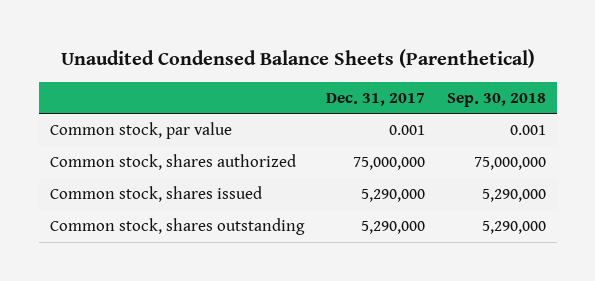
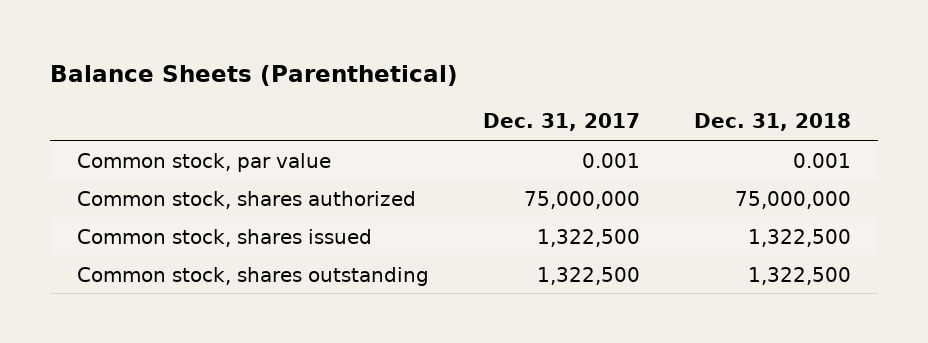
[60,48,535,68] Unaudited Condensed Balance Sheets (Parenthetical) -> [50,64,459,86] Balance Sheets (Parenthetical)
[446,92,546,107] Sep. 30, 2018 -> none
none -> [693,113,851,132] Dec. 31, 2018
[360,189,425,203] 5,290,000 -> [537,228,641,247] 1,322,500
[360,221,425,235] 5,290,000 -> [537,266,641,285] 1,322,500

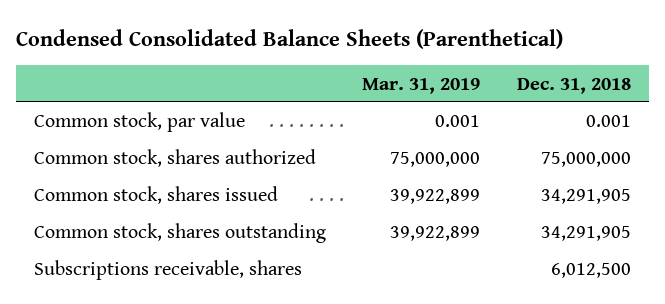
[50,64,459,86] Balance Sheets (Parenthetical) -> [15,28,563,49] Condensed Consolidated Balance Sheets (Parenthetical)
[483,113,641,132] Dec. 31, 2017 -> none
none -> [362,77,481,94] Mar. 31, 2019
[747,228,851,247] 1,322,500 -> [540,189,631,205] 34,291,905
[747,266,851,285] 1,322,500 -> [540,226,631,242] 34,291,905
none -> [34,260,303,281] Subscriptions receivable, shares

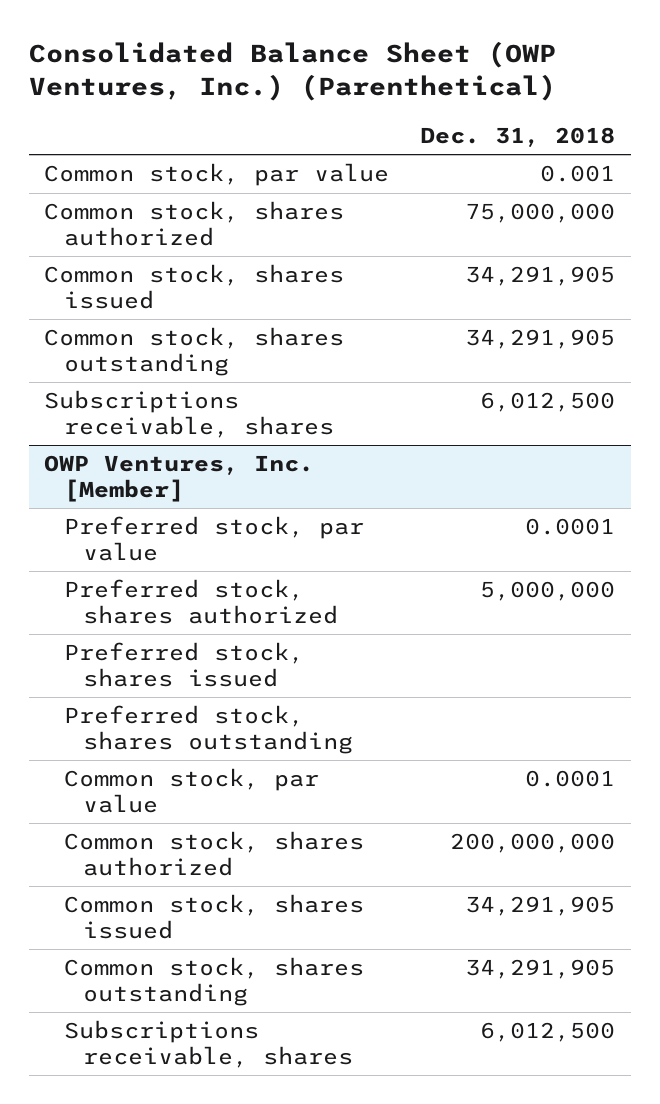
[15,28,563,49] Condensed Consolidated Balance Sheets (Parenthetical) -> [28,41,556,102] Consolidated Balance Sheet (OWP Ventures, Inc.) (Parenthetical)
[362,77,481,94] Mar. 31, 2019 -> none
none -> [44,455,315,503] OWP Ventures, Inc. [Member]
none -> [63,516,364,562] Preferred stock, par value
none -> [63,579,338,625] Preferred stock, shares authorized
none -> [63,642,304,688] Preferred stock, shares issued
none -> [63,705,353,755] Preferred stock, shares outstanding
none -> [63,768,319,814] Common stock, par value
none -> [63,831,364,877] Common stock, shares authorized
none -> [63,894,364,940] Common stock, shares issued
none -> [63,957,364,1007] Common stock, shares outstanding
none -> [63,1020,353,1069] Subscriptions receivable, shares

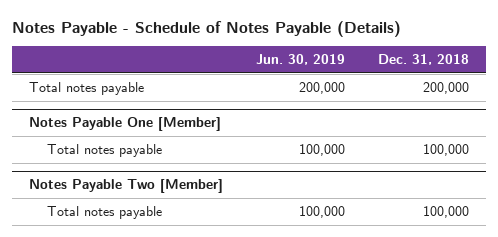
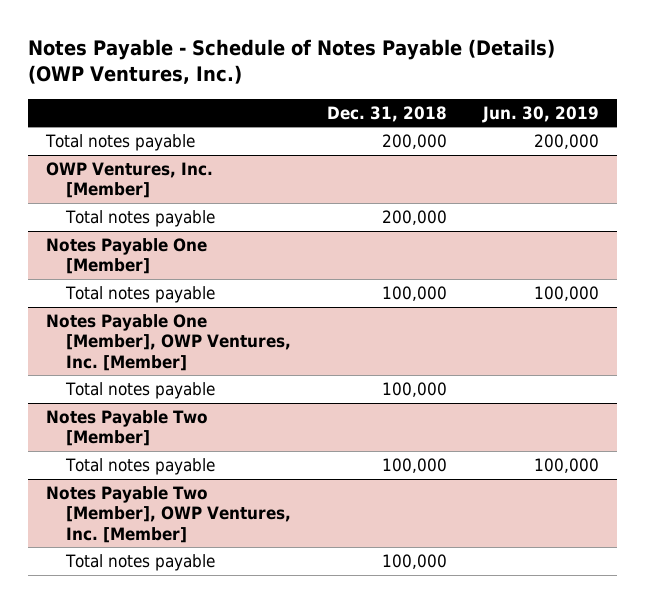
[12,20,402,37] Notes Payable - Schedule of Notes Payable (Details) -> [28,38,556,85] Notes Payable - Schedule of Notes Payable (Details) (OWP Ventures, Inc.)
none -> [46,162,214,199] OWP Ventures, Inc. [Member]
none -> [64,210,215,228] Total notes payable
none -> [46,314,291,371] Notes Payable One [Member], OWP Ventures, Inc. [Member]
none -> [64,382,215,400] Total notes payable
none -> [46,486,291,543] Notes Payable Two [Member], OWP Ventures, Inc. [Member]
none -> [64,554,215,572] Total notes payable

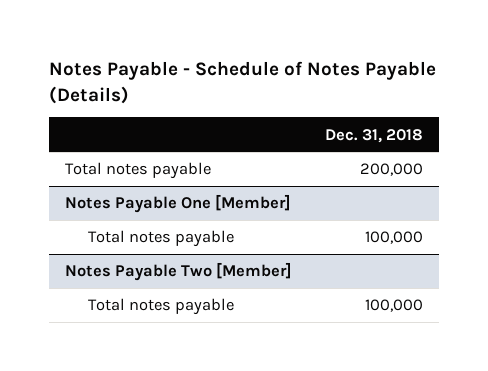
[28,38,556,85] Notes Payable - Schedule of Notes Payable (Details) (OWP Ventures, Inc.) -> [49,60,437,104] Notes Payable - Schedule of Notes Payable (Details)
[481,105,599,123] Jun. 30, 2019 -> none
[46,162,214,199] OWP Ventures, Inc. [Member] -> none
[64,210,215,228] Total notes payable -> none
[46,314,291,371] Notes Payable One [Member], OWP Ventures, Inc. [Member] -> none
[64,382,215,400] Total notes payable -> none
[46,486,291,543] Notes Payable Two [Member], OWP Ventures, Inc. [Member] -> none
[64,554,215,572] Total notes payable -> none

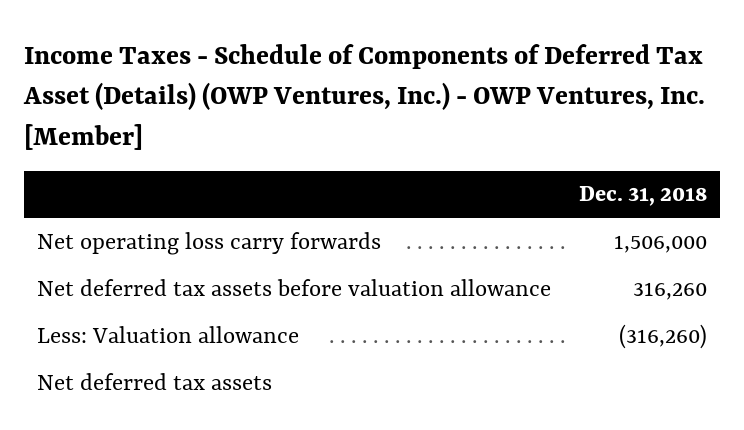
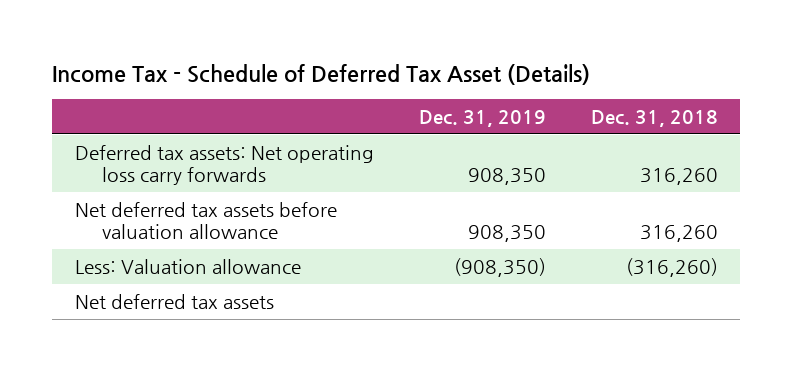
[22,44,705,150] Income Taxes - Schedule of Components of Deferred Tax Asset (Details) (OWP Ventures, Inc.) - OWP Ventures, Inc. [Member] -> [52,63,591,85] Income Tax - Schedule of Deferred Tax Asset (Details)
none -> [418,110,546,128] Dec. 31, 2019
[37,231,382,255] Net operating loss carry forwards -> [74,144,374,186] Deferred tax assets: Net operating loss carry forwards
[613,234,707,253] 1,506,000 -> [639,168,718,186] 316,260

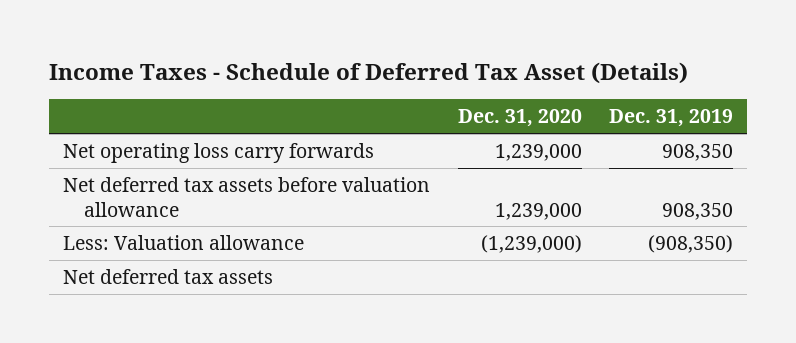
[52,63,591,85] Income Tax - Schedule of Deferred Tax Asset (Details) -> [49,61,689,84] Income Taxes - Schedule of Deferred Tax Asset (Details)
[590,110,718,128] Dec. 31, 2018 -> none
none -> [457,109,582,128] Dec. 31, 2020
[74,144,374,186] Deferred tax assets: Net operating loss carry forwards -> [63,142,375,163] Net operating loss carry forwards

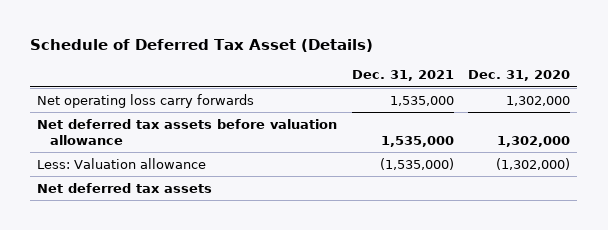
[49,61,689,84] Income Taxes - Schedule of Deferred Tax Asset (Details) -> [30,38,374,52] Schedule of Deferred Tax Asset (Details)
[609,109,734,128] Dec. 31, 2019 -> none
none -> [351,70,454,82] Dec. 31, 2021
[494,143,582,161] 1,239,000 -> [506,95,571,106] 1,302,000
[494,202,582,220] 1,239,000 -> [497,135,571,147] 1,302,000
[480,234,582,253] (1,239,000) -> [496,157,571,170] (1,302,000)

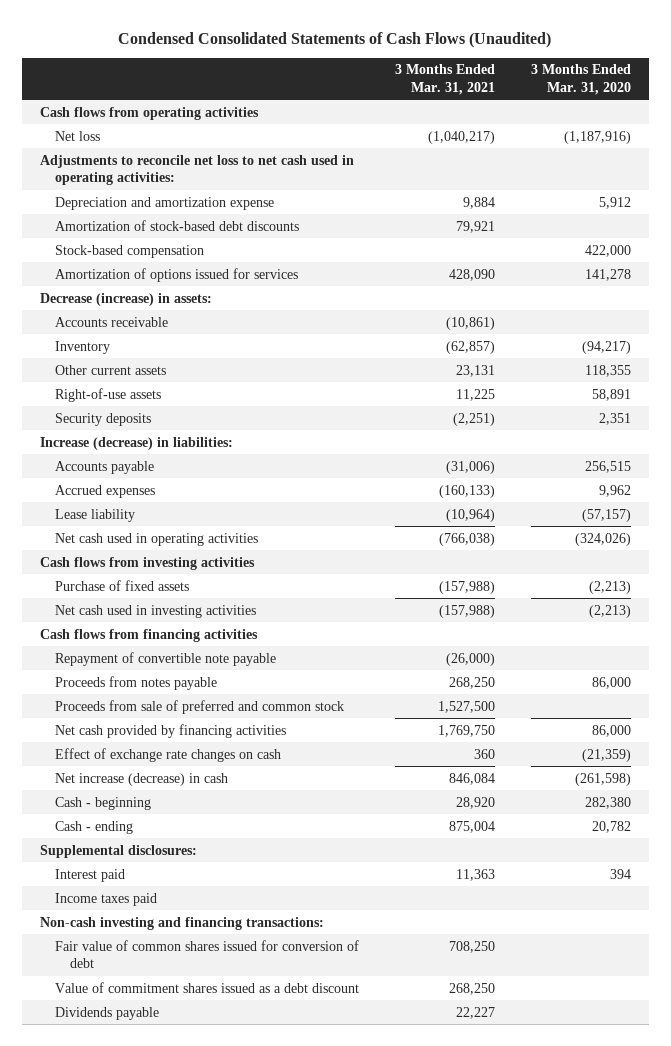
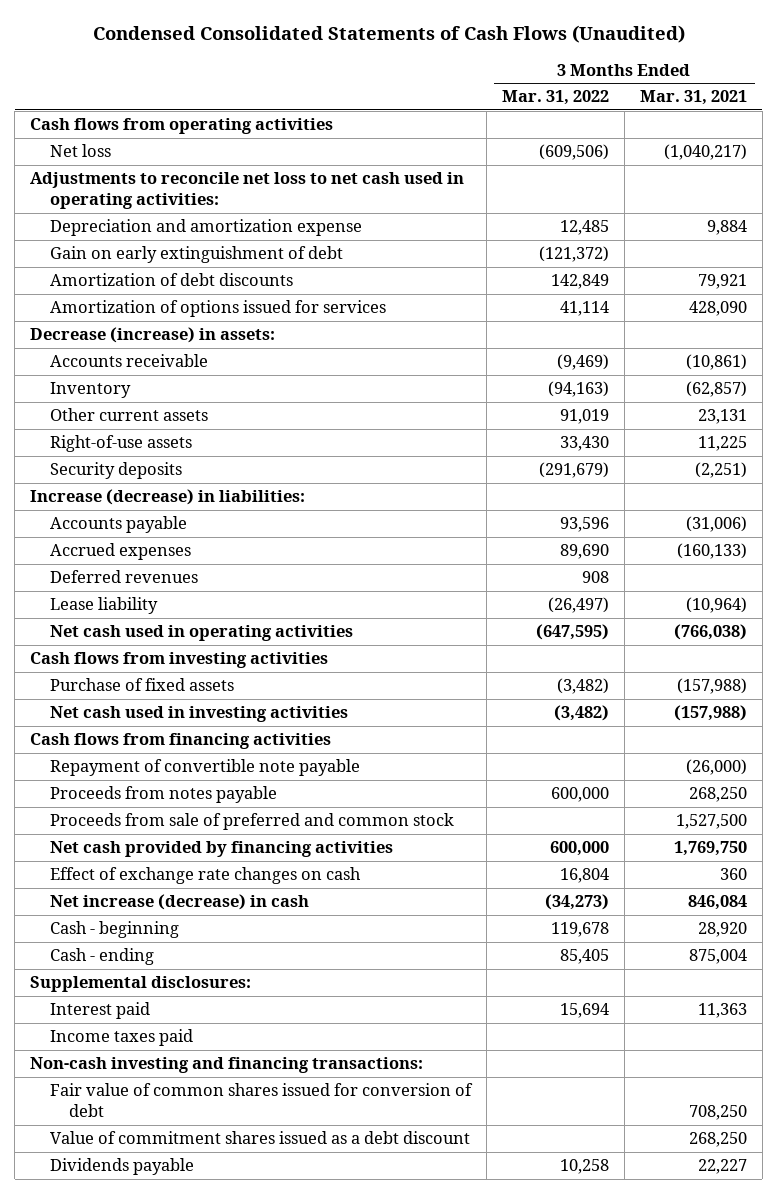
[530,64,631,95] 3 Months Ended Mar. 31, 2020 -> none
none -> [501,90,609,106] Mar. 31, 2022
[55,244,205,258] Stock-based compensation -> none
none -> [49,246,343,264] Gain on early extinguishment of debt
[55,219,300,231] Amortization of stock-based debt discounts -> [49,273,293,287] Amortization of debt discounts
none -> [49,570,198,584] Deferred revenues

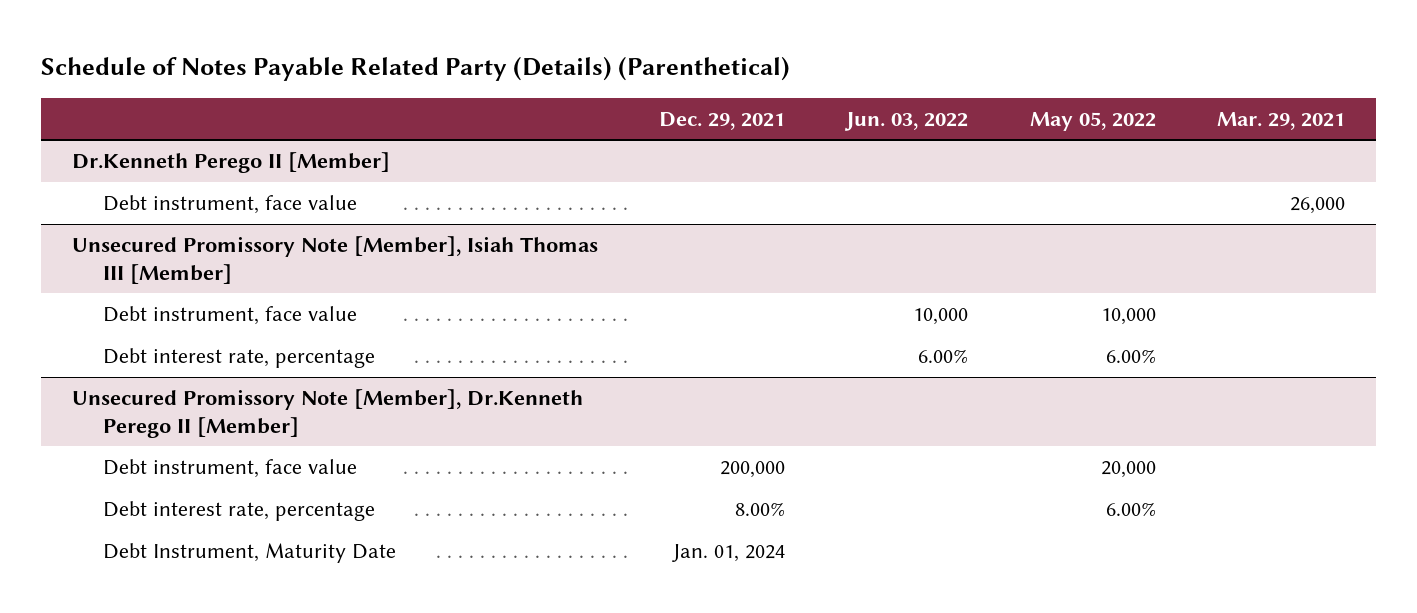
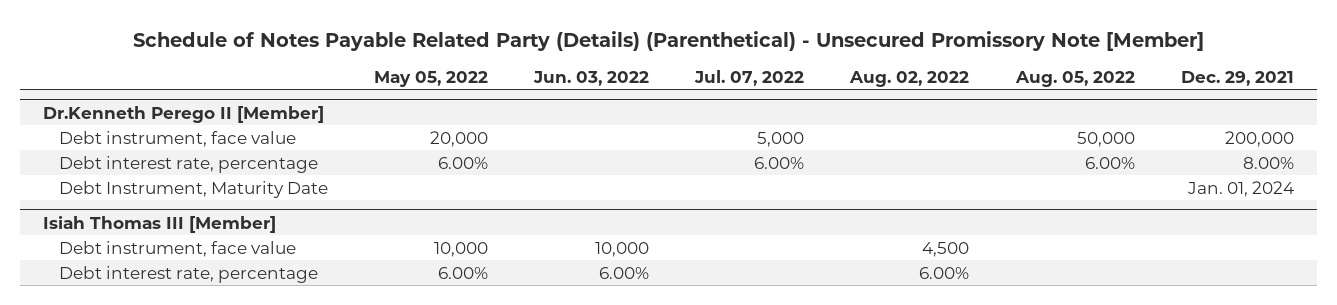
[40,56,790,82] Schedule of Notes Payable Related Party (Details) (Parenthetical) -> [132,30,1204,51] Schedule of Notes Payable Related Party (Details) (Parenthetical) - Unsecured Promissory Note [Member]
[1216,111,1345,130] Mar. 29, 2021 -> none
none -> [694,69,805,86] Jul. 07, 2022
none -> [849,70,970,87] Aug. 02, 2022
none -> [1014,70,1135,87] Aug. 05, 2022
[103,195,358,215] Debt instrument, face value -> none
[71,236,598,284] Unsecured Promissory Note [Member], Isiah Thomas III [Member] -> none
[103,306,358,326] Debt instrument, face value -> none
[103,348,376,369] Debt interest rate, percentage -> none
[71,389,583,438] Unsecured Promissory Note [Member], Dr.Kenneth Perego II [Member] -> none
none -> [43,215,277,233] Isiah Thomas III [Member]
none -> [58,240,296,257] Debt instrument, face value
none -> [58,265,318,283] Debt interest rate, percentage

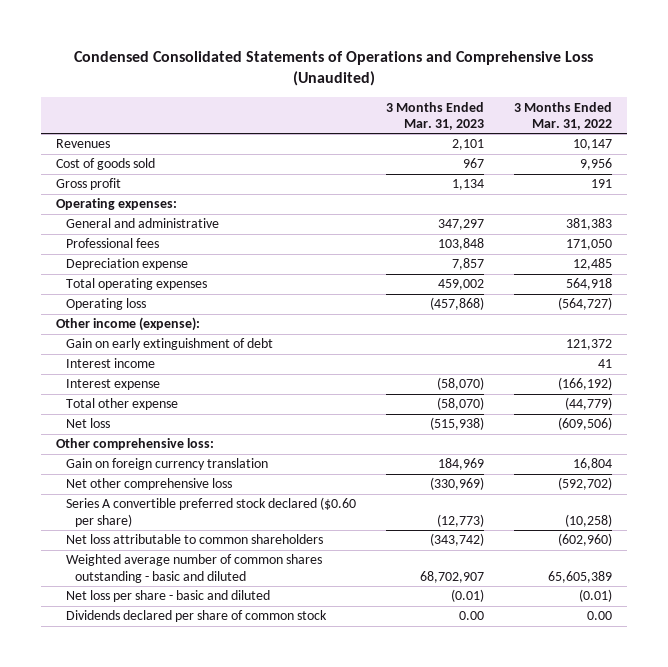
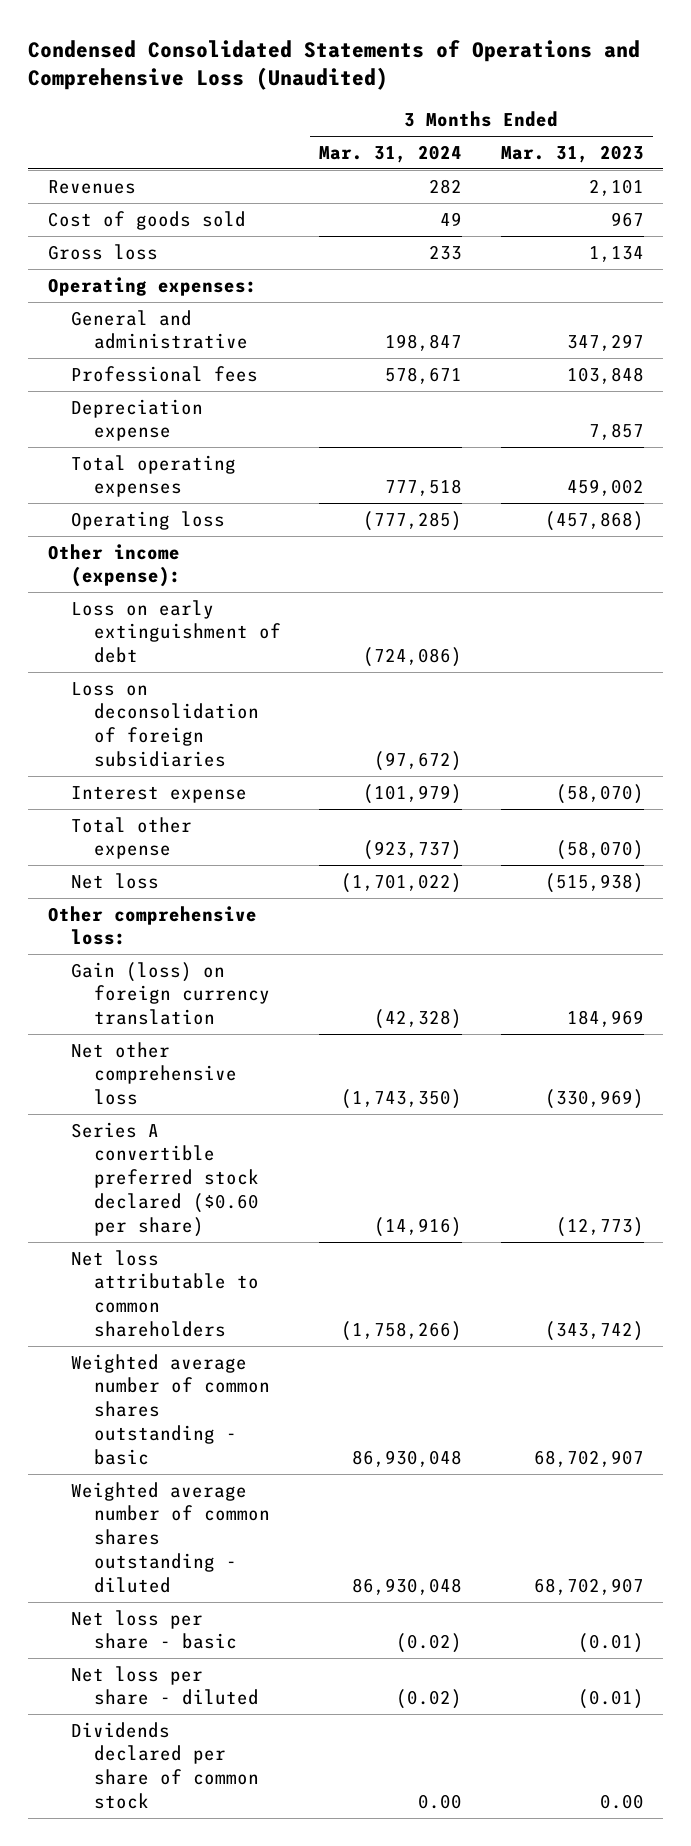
[514,101,613,130] 3 Months Ended Mar. 31, 2022 -> none
none -> [319,144,463,163] Mar. 31, 2024
[55,178,121,191] Gross profit -> [47,243,158,260] Gross loss
[65,358,155,369] Interest income -> none
[65,338,273,351] Gain on early extinguishment of debt -> [70,599,281,664] Loss on early extinguishment of debt
none -> [70,681,259,767] Loss on deconsolidation of foreign subsidiaries
[65,458,268,471] Gain on foreign currency translation -> [70,961,270,1026] Gain (loss) on foreign currency translation
[65,554,322,583] Weighted average number of common shares outstanding - basic and diluted -> [70,1353,270,1465] Weighted average number of common shares outstanding - basic
none -> [70,1481,270,1593] Weighted average number of common shares outstanding - diluted
[65,590,270,603] Net loss per share - basic and diluted -> [70,1609,237,1650] Net loss per share - basic
none -> [70,1665,259,1706] Net loss per share - diluted

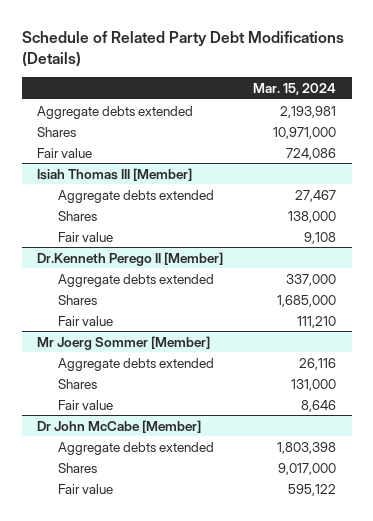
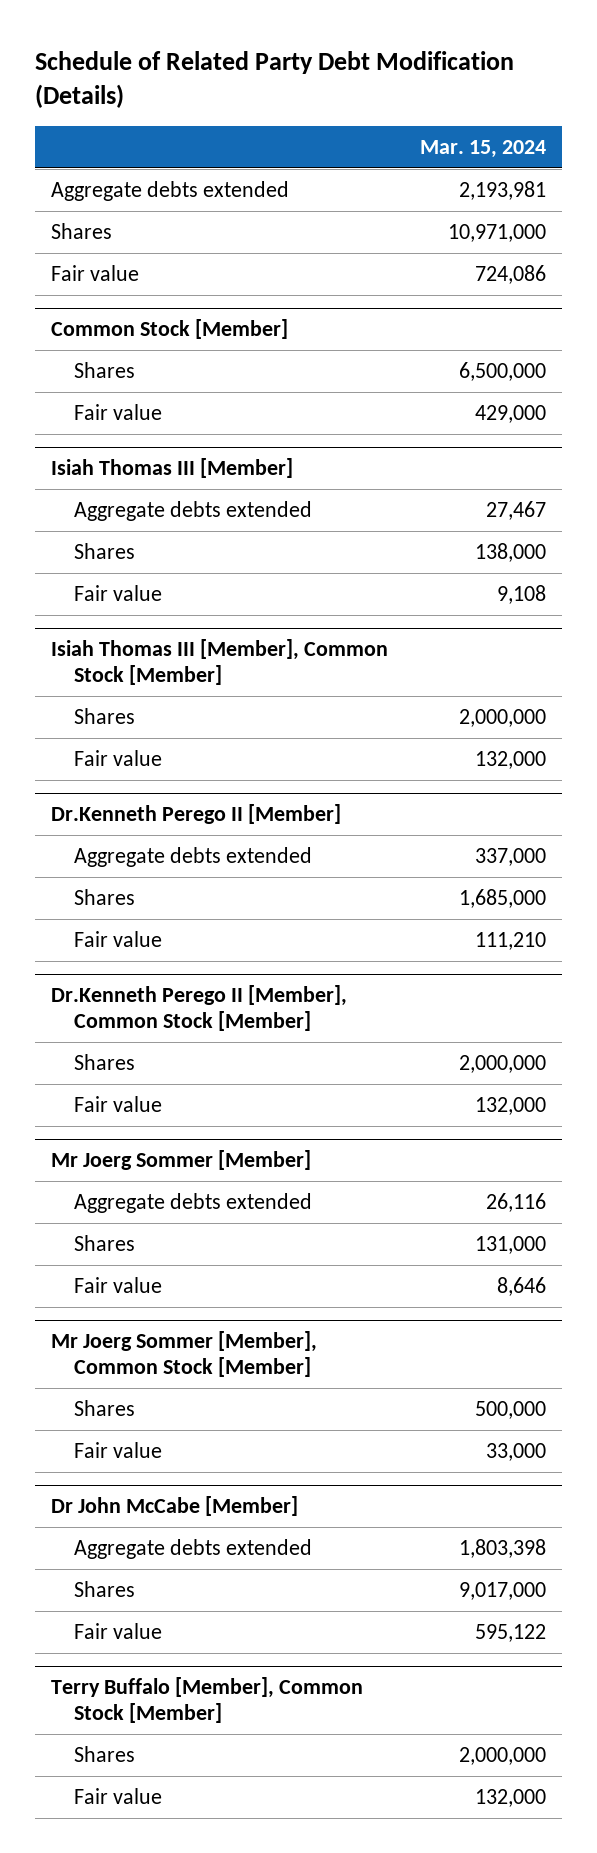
[21,30,344,67] Schedule of Related Party Debt Modifications (Details) -> [35,50,515,109] Schedule of Related Party Debt Modification (Details)
none -> [51,319,289,340] Common Stock [Member]
none -> [74,361,136,378] Shares
none -> [74,403,163,420] Fair value
none -> [51,639,389,686] Isiah Thomas III [Member], Common Stock [Member]
none -> [74,707,136,724] Shares
none -> [74,749,163,766] Fair value
none -> [51,985,348,1032] Dr.Kenneth Perego II [Member], Common Stock [Member]
none -> [74,1053,136,1070] Shares
none -> [74,1095,163,1112] Fair value
none -> [51,1331,318,1378] Mr Joerg Sommer [Member], Common Stock [Member]
none -> [74,1399,136,1416] Shares
none -> [74,1441,163,1458] Fair value
none -> [51,1677,364,1724] Terry Buffalo [Member], Common Stock [Member]
none -> [74,1745,136,1762] Shares
none -> [74,1787,163,1804] Fair value

